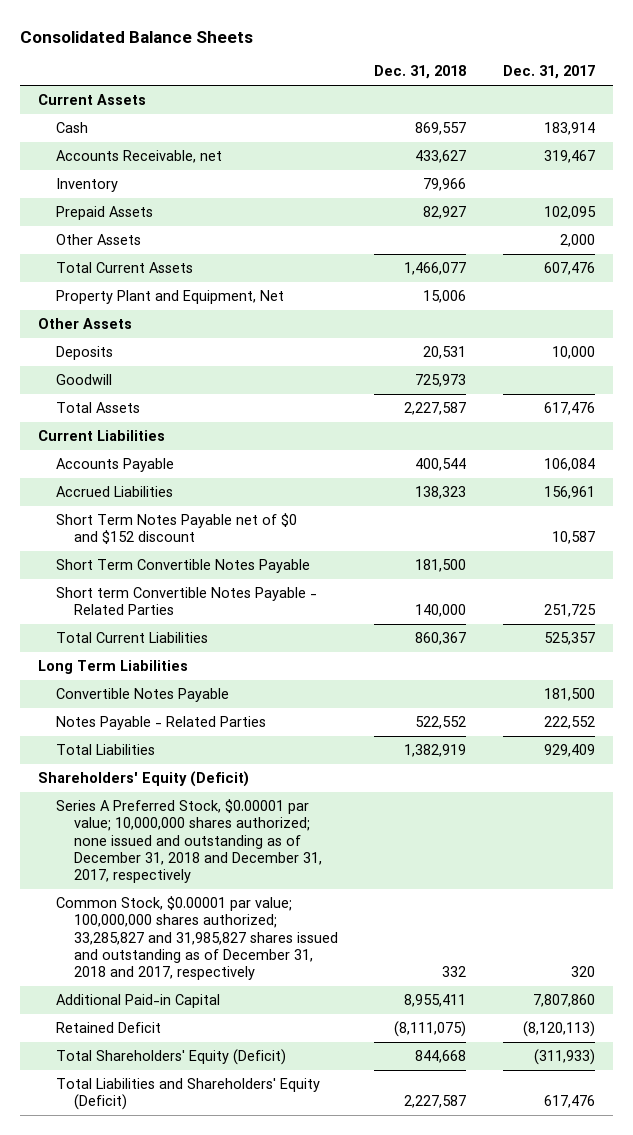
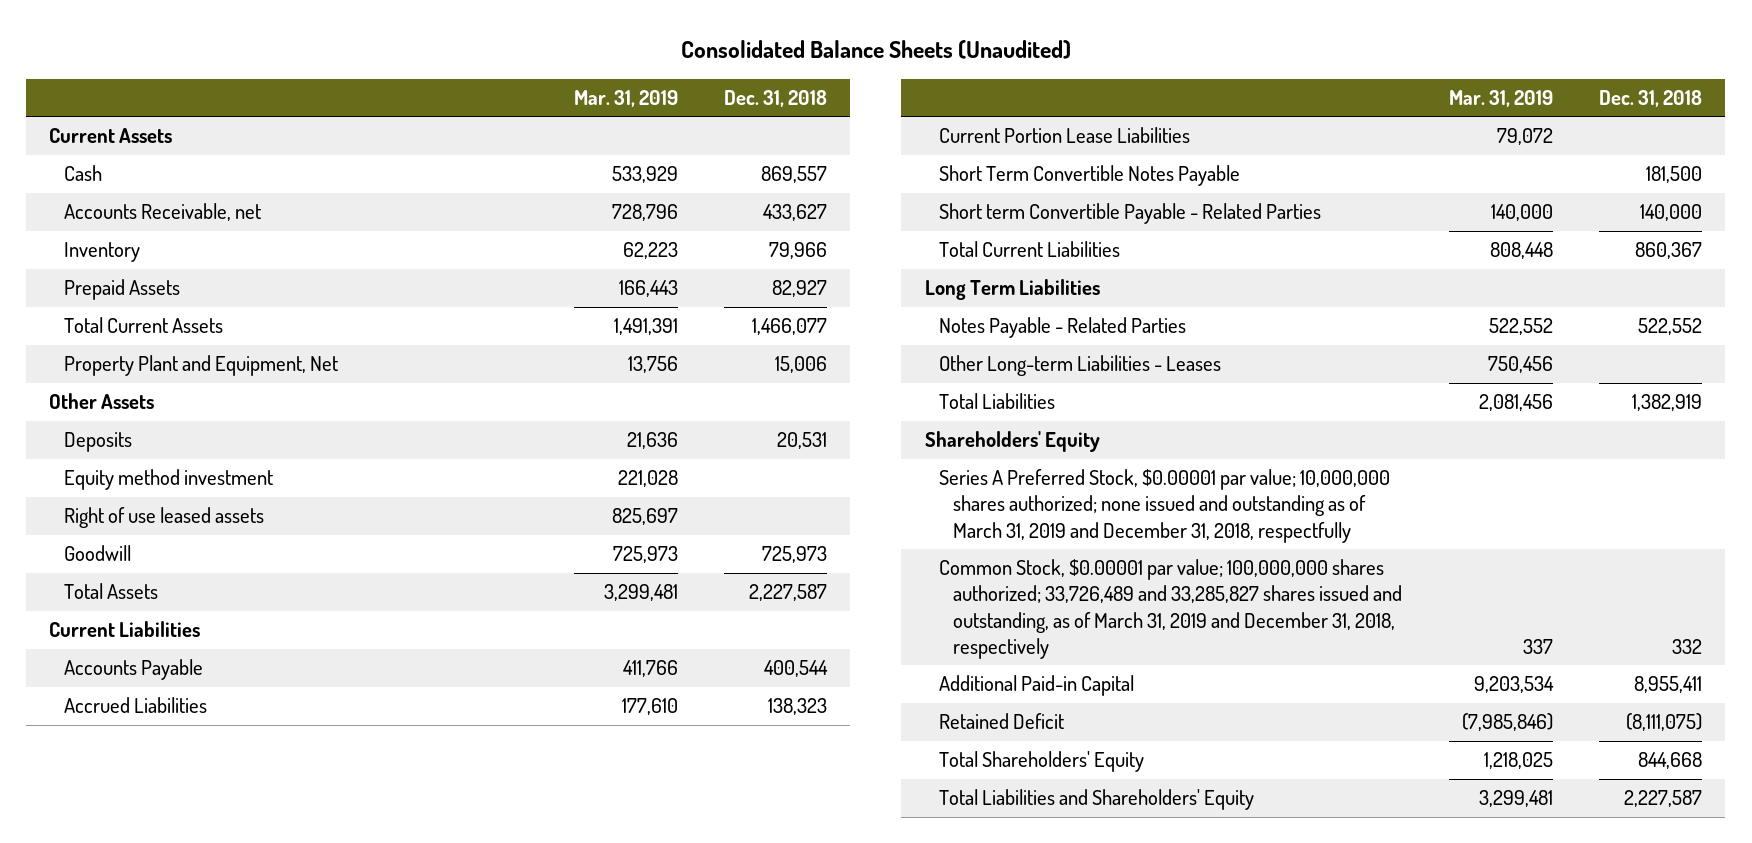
[19,30,253,43] Consolidated Balance Sheets -> [680,40,1071,60] Consolidated Balance Sheets (Unaudited)
[503,65,596,80] Dec. 31, 2017 -> none
none -> [573,89,678,107] Mar. 31, 2019
[56,234,142,246] Other Assets -> none
none -> [63,469,273,491] Equity method investment
none -> [63,507,264,529] Right of use leased assets
[56,513,298,545] Short Term Notes Payable net of $0 and $152 discount -> none
none -> [938,127,1190,144] Current Portion Lease Liabilities
[56,587,318,616] Short term Convertible Notes Payable - Related Parties -> [938,203,1321,225] Short term Convertible Payable - Related Parties
[56,688,230,703] Convertible Notes Payable -> none
none -> [938,355,1221,377] Other Long-term Liabilities - Leases
[38,771,250,788] Shareholders' Equity (Deficit) -> [924,431,1100,453] Shareholders' Equity
[56,799,322,884] Series A Preferred Stock, $0.00001 par value; 10,000,000 shares authorized; none issued and outstanding as of December 31, 2018 and December 31, 2017, respectively -> [938,469,1390,543] Series A Preferred Stock, $0.00001 par value; 10,000,000 shares authorized; none issued and outstanding as of March 31, 2019 and December 31, 2018, respectfully
[56,896,338,981] Common Stock, $0.00001 par value; 100,000,000 shares authorized; 33,285,827 and 31,985,827 shares issued and outstanding as of December 31, 2018 and 2017, respectively -> [938,559,1403,659] Common Stock, $0.00001 par value; 100,000,000 shares authorized; 33,726,489 and 33,285,827 shares issued and outstanding, as of March 31, 2019 and December 31, 2018, respectively
[56,1049,287,1066] Total Shareholders' Equity (Deficit) -> [938,751,1144,773] Total Shareholders' Equity
[56,1078,321,1111] Total Liabilities and Shareholders' Equity (Deficit) -> [938,789,1254,811] Total Liabilities and Shareholders' Equity

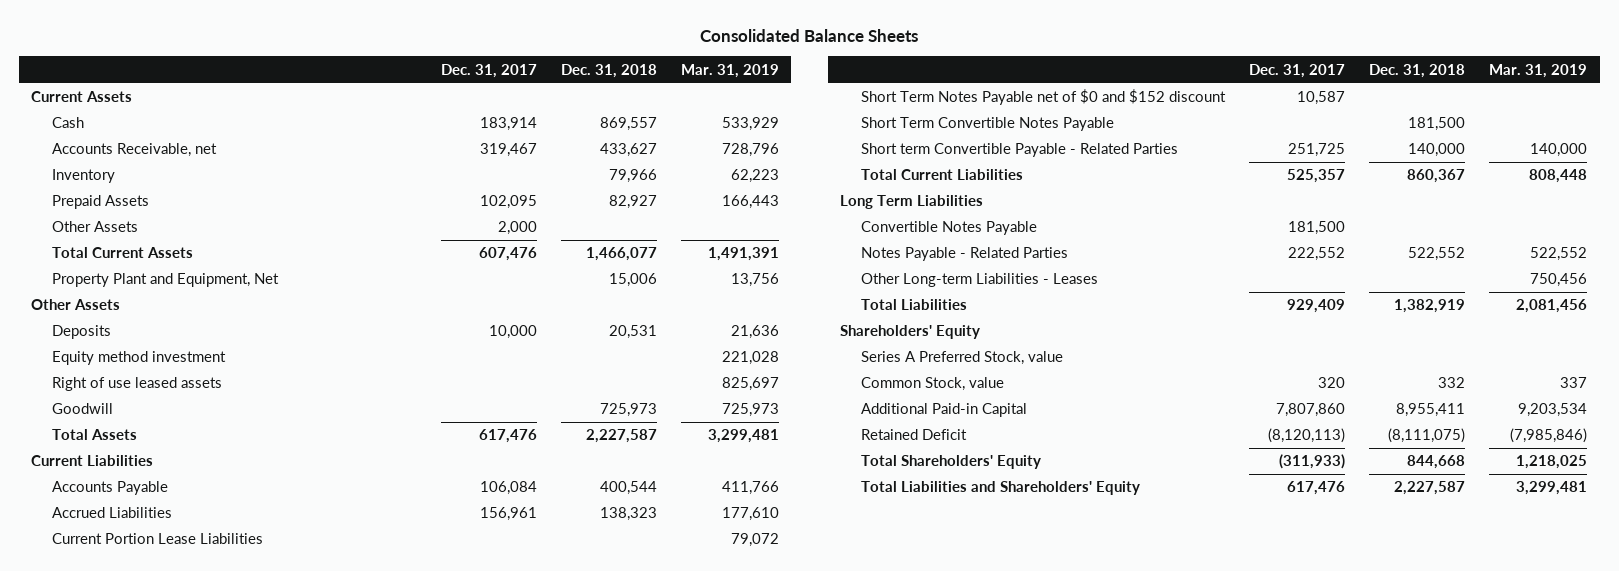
[680,40,1071,60] Consolidated Balance Sheets (Unaudited) -> [700,28,919,42] Consolidated Balance Sheets
none -> [440,63,537,78] Dec. 31, 2017
none -> [52,221,139,233] Other Assets
none -> [860,89,1226,106] Short Term Notes Payable net of $0 and $152 discount
none -> [860,221,1037,236] Convertible Notes Payable
[938,469,1390,543] Series A Preferred Stock, $0.00001 par value; 10,000,000 shares authorized; none issued and outstanding as of March 31, 2019 and December 31, 2018, respectfully -> [860,351,1063,366] Series A Preferred Stock, value
[938,559,1403,659] Common Stock, $0.00001 par value; 100,000,000 shares authorized; 33,726,489 and 33,285,827 shares issued and outstanding, as of March 31, 2019 and December 31, 2018, respectively -> [860,377,1004,392] Common Stock, value

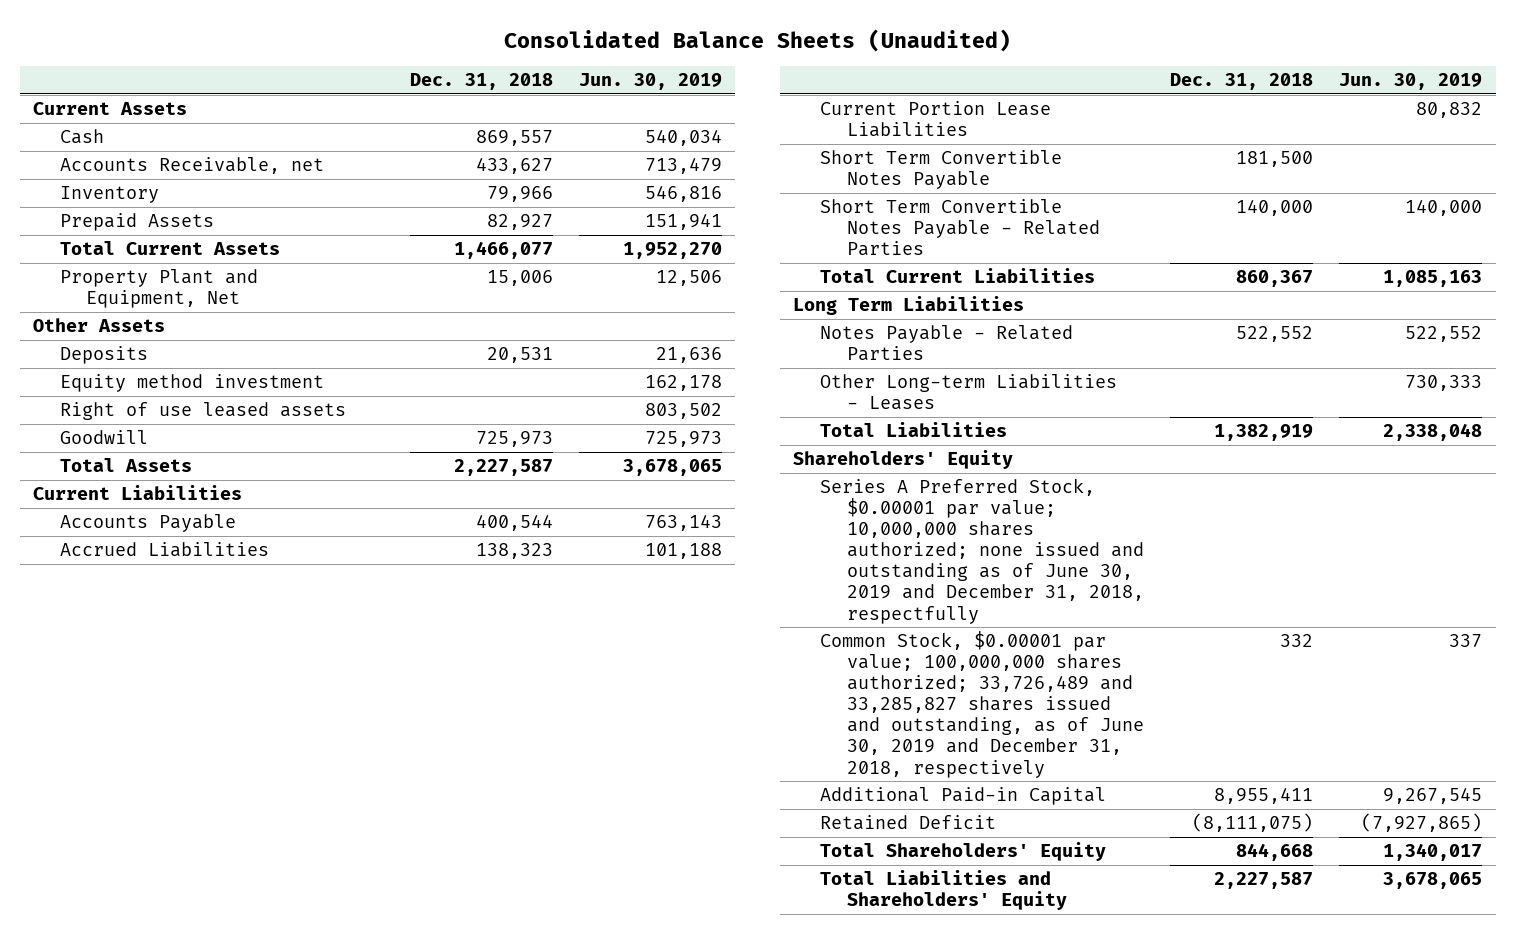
[700,28,919,42] Consolidated Balance Sheets -> [503,28,1011,52] Consolidated Balance Sheets (Unaudited)
[440,63,537,78] Dec. 31, 2017 -> none
[681,63,780,78] Mar. 31, 2019 -> none
none -> [578,73,722,91] Jun. 30, 2019
[52,221,139,233] Other Assets -> none
[860,89,1226,106] Short Term Notes Payable net of $0 and $152 discount -> none
[860,143,1178,158] Short term Convertible Payable - Related Parties -> [820,199,1100,257] Short Term Convertible Notes Payable - Related Parties
[860,221,1037,236] Convertible Notes Payable -> none
[860,351,1063,366] Series A Preferred Stock, value -> [820,478,1144,624] Series A Preferred Stock, $0.00001 par value; 10,000,000 shares authorized; none issued and outstanding as of June 30, 2019 and December 31, 2018, respectfully
[860,377,1004,392] Common Stock, value -> [820,631,1144,778] Common Stock, $0.00001 par value; 100,000,000 shares authorized; 33,726,489 and 33,285,827 shares issued and outstanding, as of June 30, 2019 and December 31, 2018, respectively

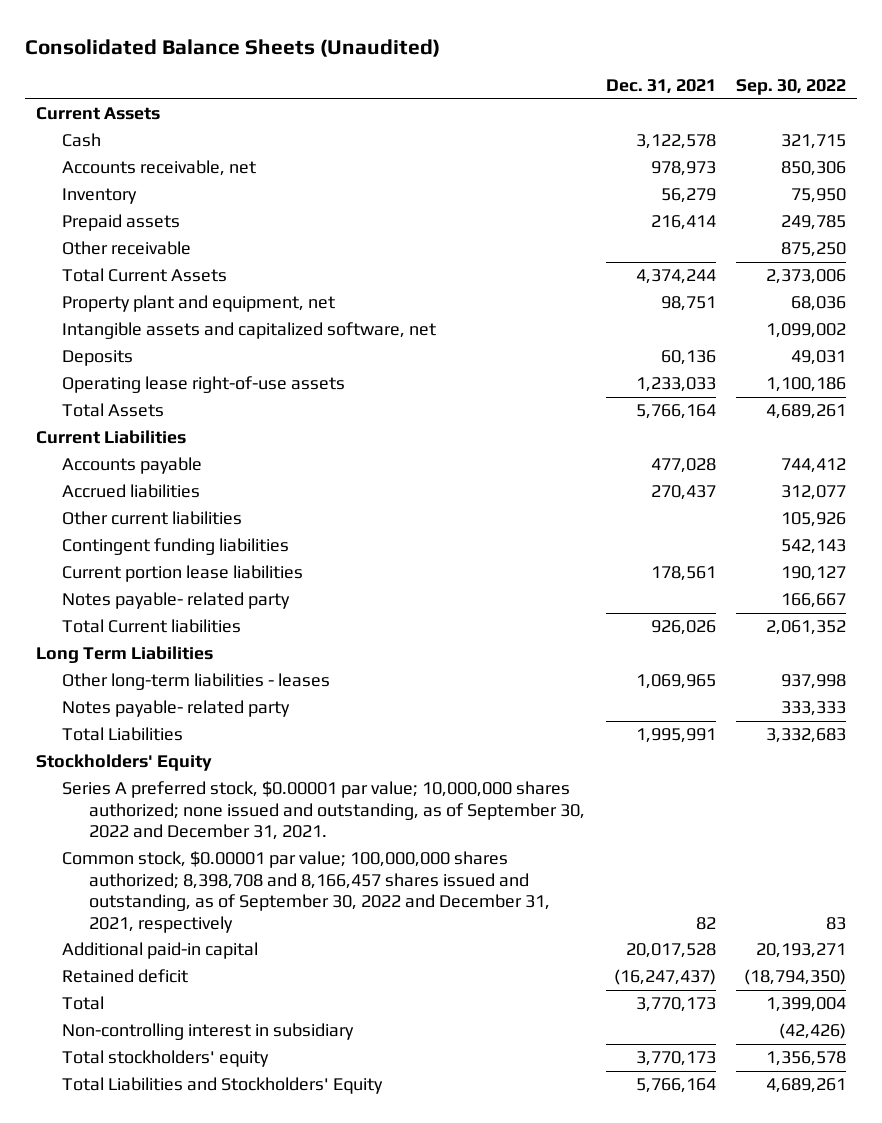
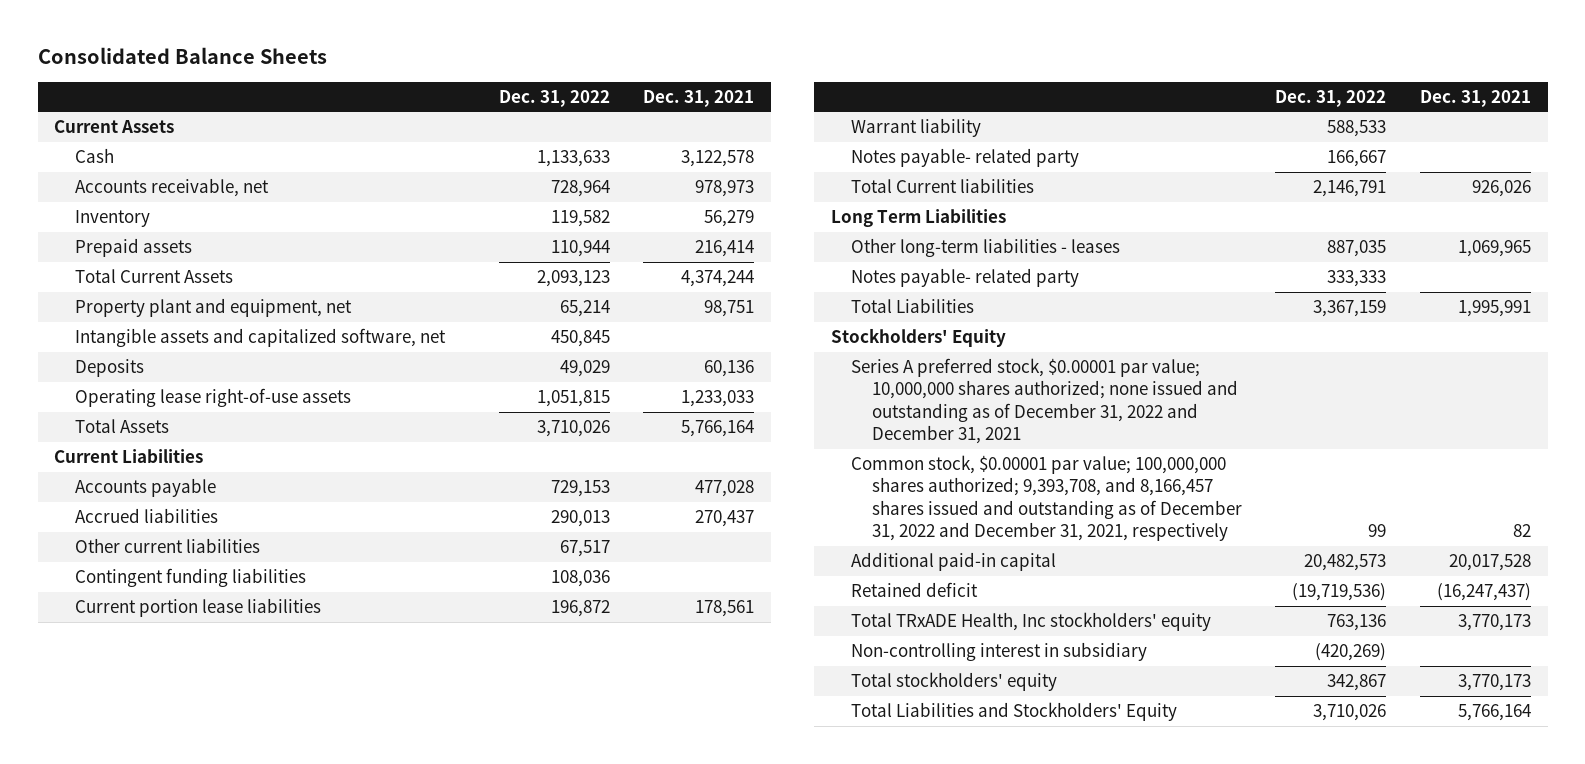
[25,38,441,57] Consolidated Balance Sheets (Unaudited) -> [37,47,327,65] Consolidated Balance Sheets
[736,79,847,96] Sep. 30, 2022 -> none
none -> [498,89,610,107] Dec. 31, 2022
[62,241,192,256] Other receivable -> none
none -> [851,118,982,138] Warrant liability
[62,781,586,841] Series A preferred stock, $0.00001 par value; 10,000,000 shares authorized; none issued and outstanding, as of September 30, 2022 and December 31, 2021. -> [851,358,1238,445] Series A preferred stock, $0.00001 par value; 10,000,000 shares authorized; none issued and outstanding as of December 31, 2022 and December 31, 2021
[62,851,551,933] Common stock, $0.00001 par value; 100,000,000 shares authorized; 8,398,708 and 8,166,457 shares issued and outstanding, as of September 30, 2022 and December 31, 2021, respectively -> [851,455,1242,542] Common stock, $0.00001 par value; 100,000,000 shares authorized; 9,393,708, and 8,166,457 shares issued and outstanding as of December 31, 2022 and December 31, 2021, respectively
[62,996,105,1011] Total -> [851,612,1212,632] Total TRxADE Health, Inc stockholders' equity

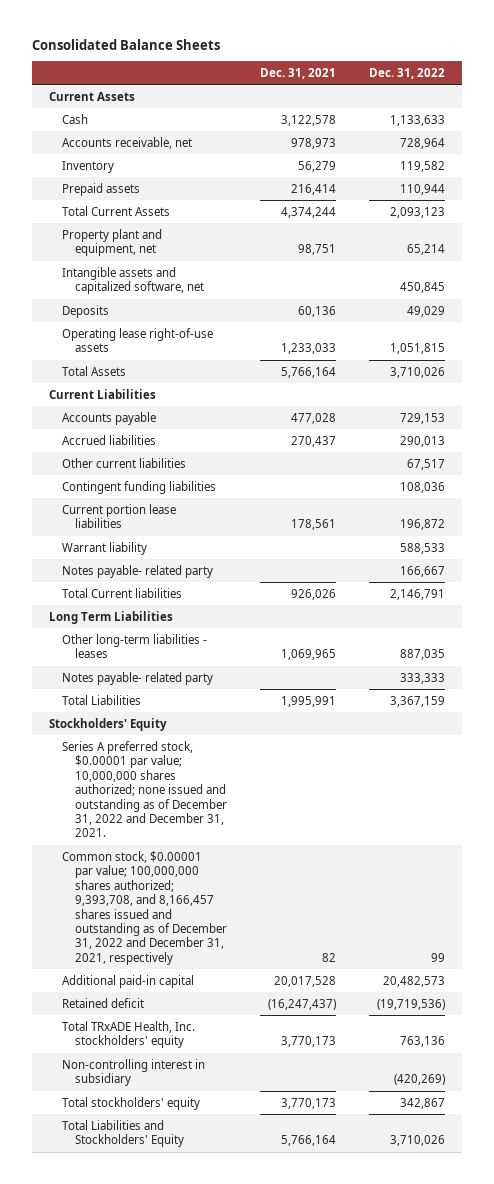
[851,358,1238,445] Series A preferred stock, $0.00001 par value; 10,000,000 shares authorized; none issued and outstanding as of December 31, 2022 and December 31, 2021 -> [61,740,227,838] Series A preferred stock, $0.00001 par value; 10,000,000 shares authorized; none issued and outstanding as of December 31, 2022 and December 31, 2021.
[851,612,1212,632] Total TRxADE Health, Inc stockholders' equity -> [61,1020,195,1049] Total TRxADE Health, Inc. stockholders' equity

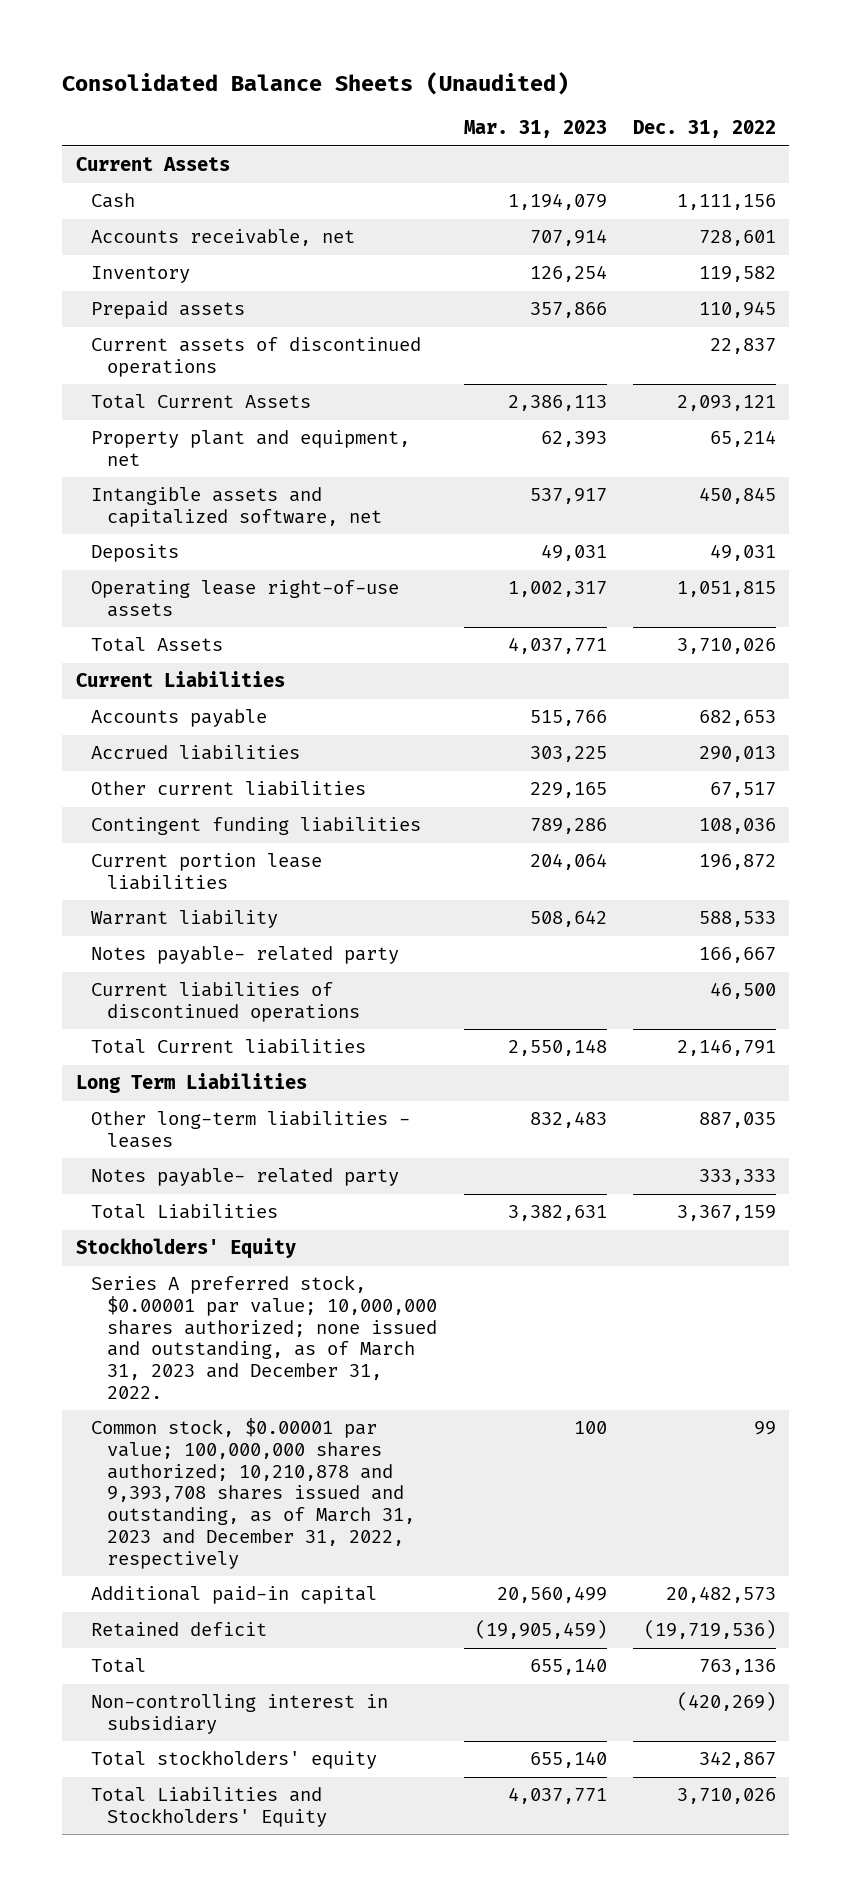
[32,38,221,50] Consolidated Balance Sheets -> [62,72,570,96] Consolidated Balance Sheets (Unaudited)
[260,67,337,79] Dec. 31, 2021 -> none
none -> [463,120,607,139] Mar. 31, 2023
[390,114,446,126] 1,133,633 -> [677,194,777,211] 1,111,156
[400,137,446,149] 728,964 -> [699,230,777,247] 728,601
[400,183,446,195] 110,944 -> [699,301,777,319] 110,945
none -> [91,337,422,378] Current assets of discontinued operations
[390,206,446,218] 2,093,123 -> [677,395,777,412] 2,093,121
[407,305,446,317] 49,029 -> [710,544,777,562] 49,031
[400,412,446,424] 729,153 -> [699,710,777,727] 682,653
none -> [91,982,361,1023] Current liabilities of discontinued operations
[61,740,227,838] Series A preferred stock, $0.00001 par value; 10,000,000 shares authorized; none issued and outstanding as of December 31, 2022 and December 31, 2021. -> [91,1275,438,1399] Series A preferred stock, $0.00001 par value; 10,000,000 shares authorized; none issued and outstanding, as of March 31, 2023 and December 31, 2022.
[61,850,227,965] Common stock, $0.00001 par value; 100,000,000 shares authorized; 9,393,708, and 8,166,457 shares issued and outstanding as of December 31, 2022 and December 31, 2021, respectively -> [91,1418,416,1569] Common stock, $0.00001 par value; 100,000,000 shares authorized; 10,210,878 and 9,393,708 shares issued and outstanding, as of March 31, 2023 and December 31, 2022, respectively
[61,1020,195,1049] Total TRxADE Health, Inc. stockholders' equity -> [91,1658,147,1674] Total

